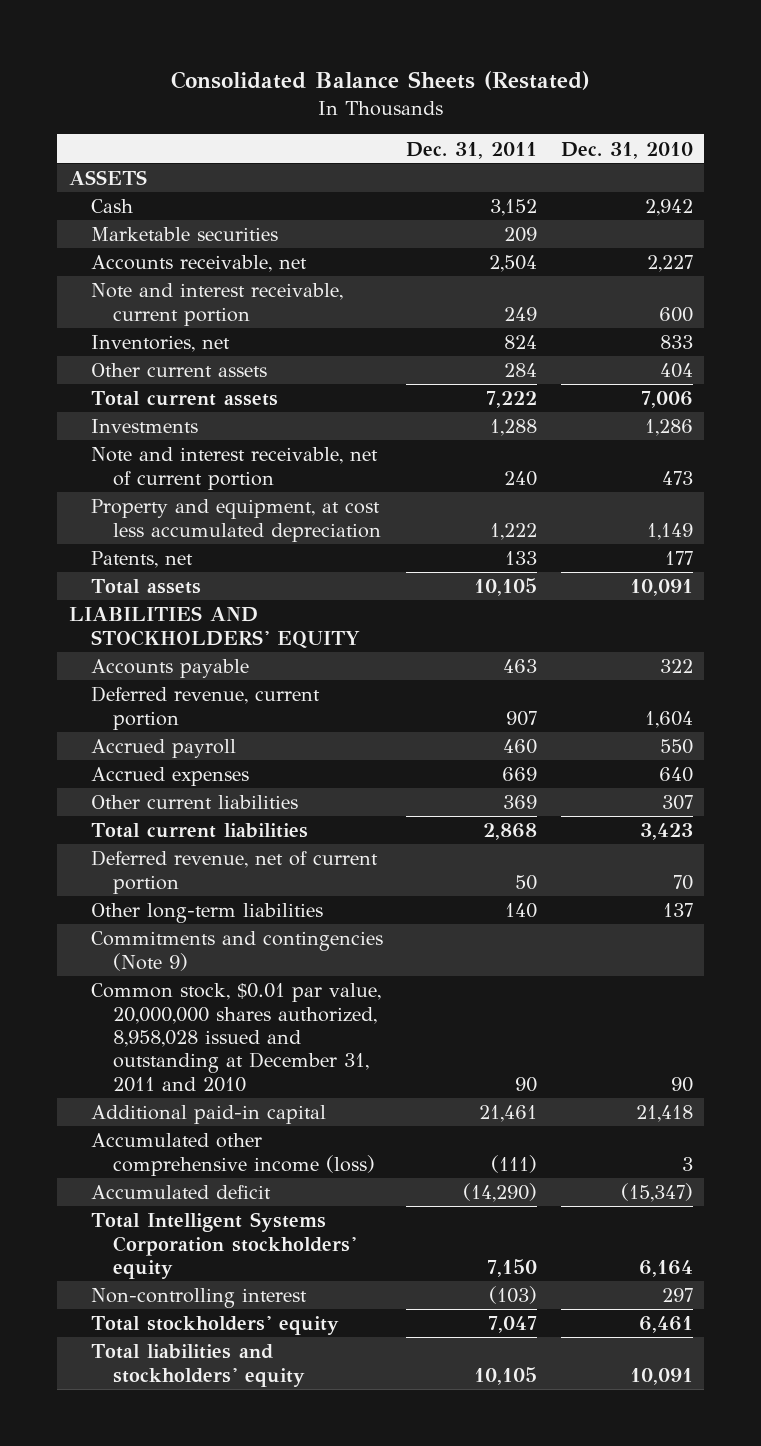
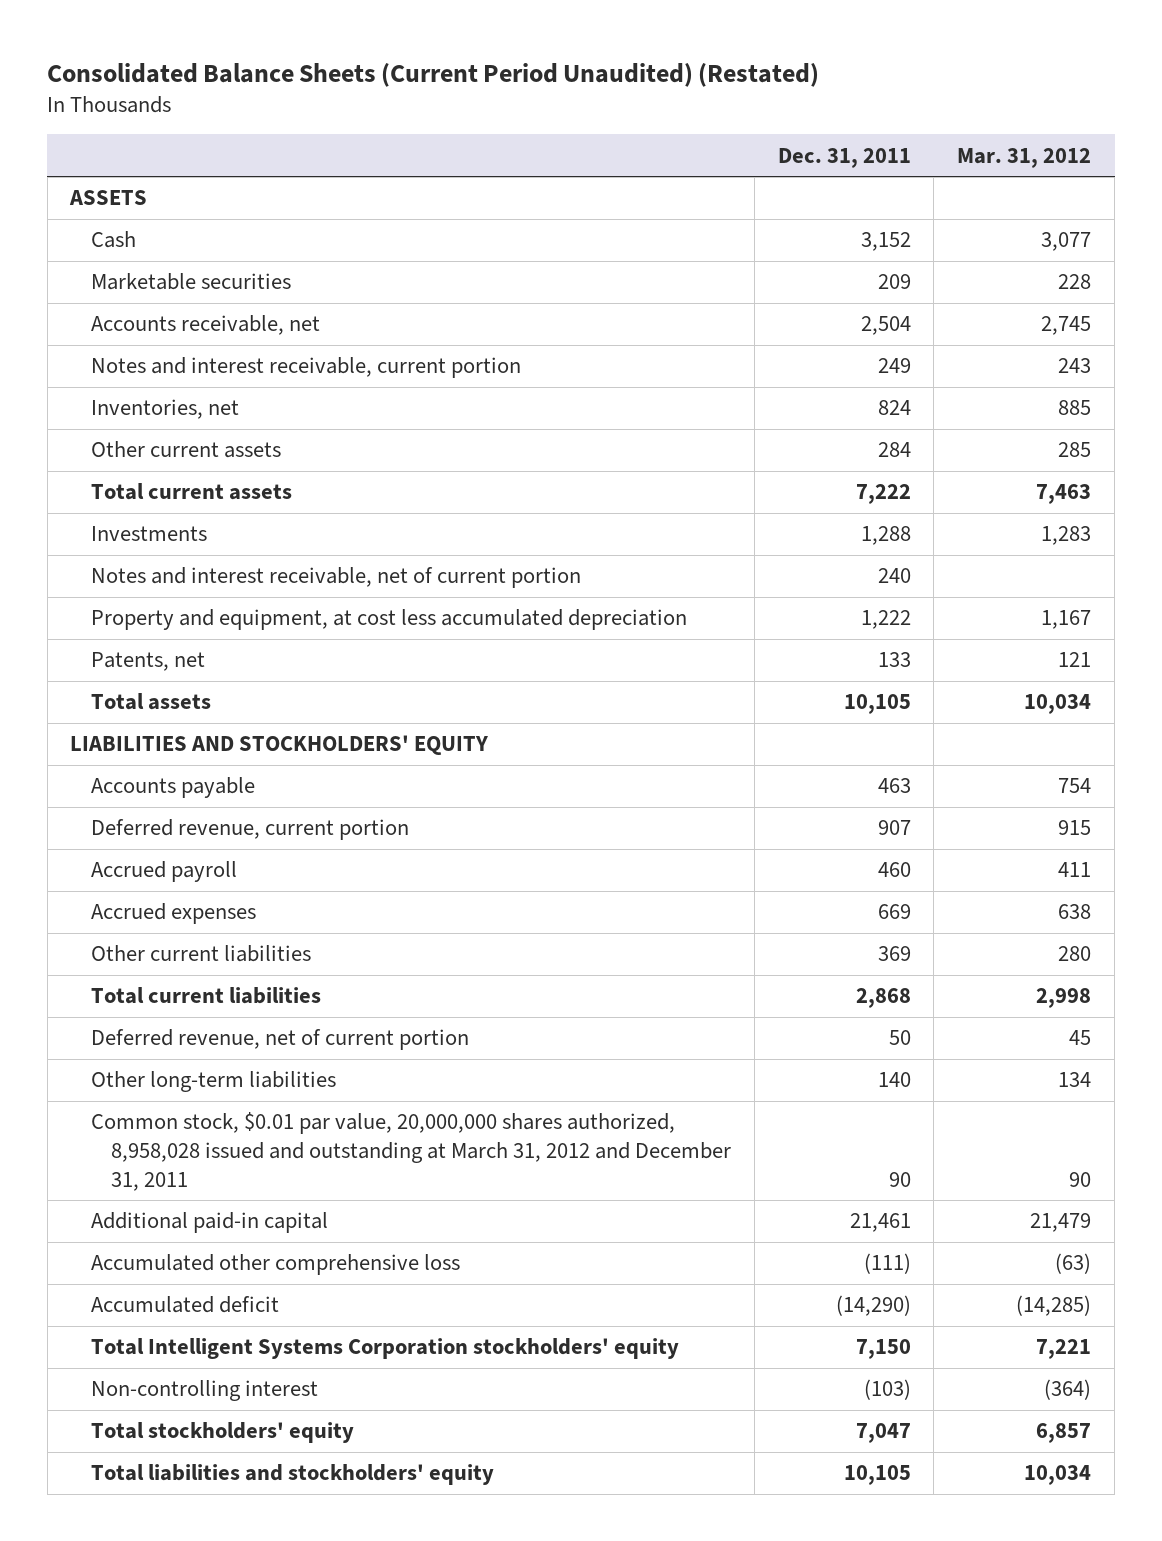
[170,70,590,90] Consolidated Balance Sheets (Restated) -> [47,62,820,87] Consolidated Balance Sheets (Current Period Unaudited) (Restated)
[560,141,693,159] Dec. 31, 2010 -> none
none -> [957,147,1092,168] Mar. 31, 2012
[90,283,343,326] Note and interest receivable, current portion -> [90,357,521,379] Notes and interest receivable, current portion
[90,447,378,490] Note and interest receivable, net of current portion -> [90,567,581,589] Notes and interest receivable, net of current portion
[90,931,383,971] Commitments and contingencies (Note 9) -> none
[90,983,381,1092] Common stock, $0.01 par value, 20,000,000 shares authorized, 8,958,028 issued and outstanding at December 31, 2011 and 2010 -> [90,1112,731,1191] Common stock, $0.01 par value, 20,000,000 shares authorized, 8,958,028 issued and outstanding at March 31, 2012 and December 31, 2011
[90,1133,375,1176] Accumulated other comprehensive income (loss) -> [90,1254,460,1276] Accumulated other comprehensive loss

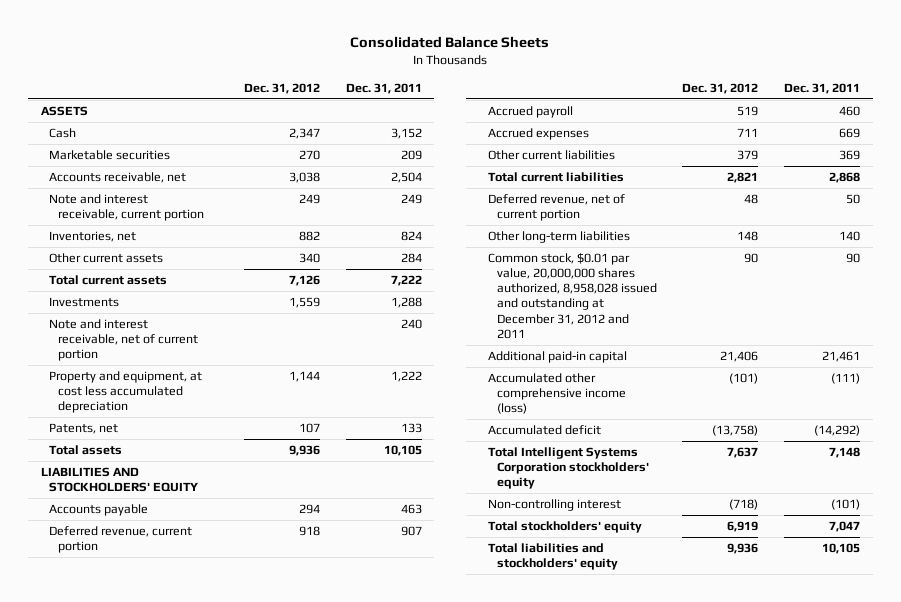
[47,62,820,87] Consolidated Balance Sheets (Current Period Unaudited) (Restated) -> [350,36,550,49] Consolidated Balance Sheets
[957,147,1092,168] Mar. 31, 2012 -> none
none -> [243,83,320,95] Dec. 31, 2012
[90,357,521,379] Notes and interest receivable, current portion -> [49,194,205,222] Note and interest receivable, current portion
[90,567,581,589] Notes and interest receivable, net of current portion -> [49,319,199,362] Note and interest receivable, net of current portion
[90,1112,731,1191] Common stock, $0.01 par value, 20,000,000 shares authorized, 8,958,028 issued and outstanding at March 31, 2012 and December 31, 2011 -> [487,253,657,339] Common stock, $0.01 par value, 20,000,000 shares authorized, 8,958,028 issued and outstanding at December 31, 2012 and 2011
[90,1254,460,1276] Accumulated other comprehensive loss -> [487,373,626,415] Accumulated other comprehensive income (loss)
[835,1295,911,1317] (14,290) -> [813,425,860,437] (14,292)
[855,1339,911,1360] 7,150 -> [828,447,860,459] 7,148
[863,1379,911,1401] (103) -> [830,499,860,511] (101)

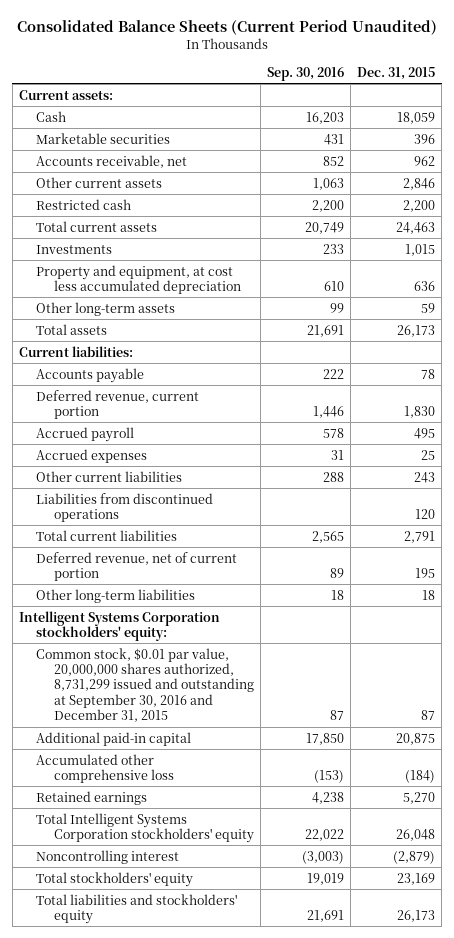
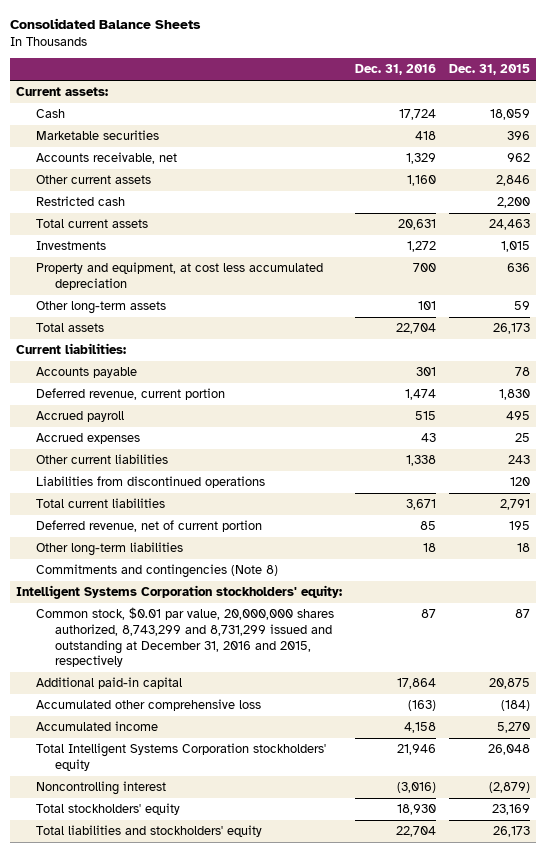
[16,19,437,35] Consolidated Balance Sheets (Current Period Unaudited) -> [10,18,202,30] Consolidated Balance Sheets
[266,66,344,81] Sep. 30, 2016 -> none
none -> [355,64,437,76] Dec. 31, 2016
none -> [35,564,278,579] Commitments and contingencies (Note 8)
[36,647,254,723] Common stock, $0.01 par value, 20,000,000 shares authorized, 8,731,299 issued and outstanding at September 30, 2016 and December 31, 2015 -> [35,607,334,668] Common stock, $0.01 par value, 20,000,000 shares authorized, 8,743,299 and 8,731,299 issued and outstanding at December 31, 2016 and 2015, respectively
[36,790,148,805] Retained earnings -> [35,721,158,732] Accumulated income

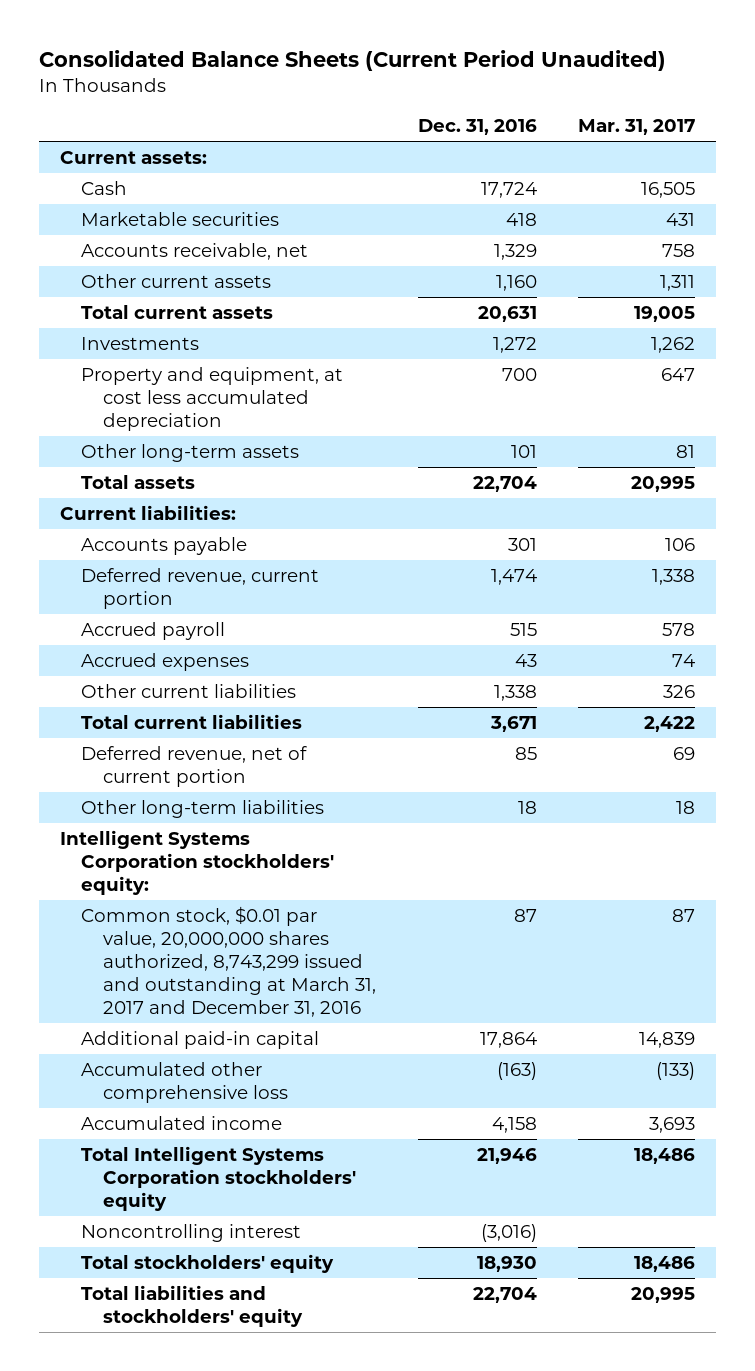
[10,18,202,30] Consolidated Balance Sheets -> [39,50,667,72] Consolidated Balance Sheets (Current Period Unaudited)
[448,64,530,76] Dec. 31, 2015 -> none
none -> [578,119,696,136] Mar. 31, 2017
[35,196,125,207] Restricted cash -> none
[35,476,265,489] Liabilities from discontinued operations -> none
[35,564,278,579] Commitments and contingencies (Note 8) -> none
[35,607,334,668] Common stock, $0.01 par value, 20,000,000 shares authorized, 8,743,299 and 8,731,299 issued and outstanding at December 31, 2016 and 2015, respectively -> [81,905,377,1018] Common stock, $0.01 par value, 20,000,000 shares authorized, 8,743,299 issued and outstanding at March 31, 2017 and December 31, 2016

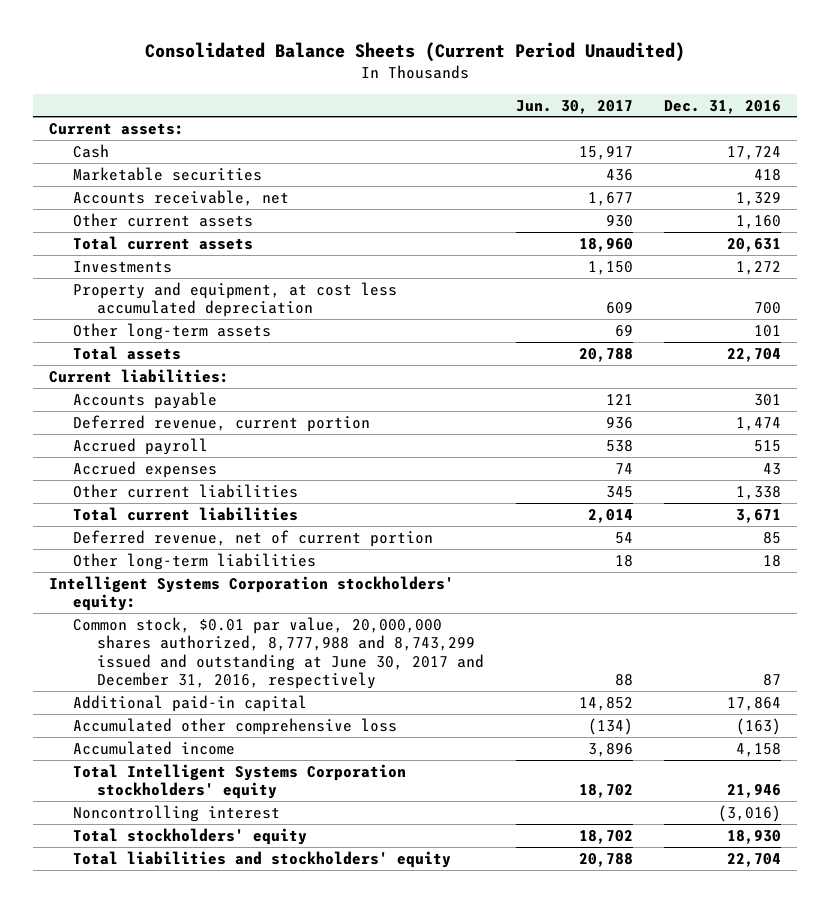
[578,119,696,136] Mar. 31, 2017 -> none
none -> [515,99,633,114] Jun. 30, 2017
[81,905,377,1018] Common stock, $0.01 par value, 20,000,000 shares authorized, 8,743,299 issued and outstanding at March 31, 2017 and December 31, 2016 -> [72,616,484,689] Common stock, $0.01 par value, 20,000,000 shares authorized, 8,777,988 and 8,743,299 issued and outstanding at June 30, 2017 and December 31, 2016, respectively

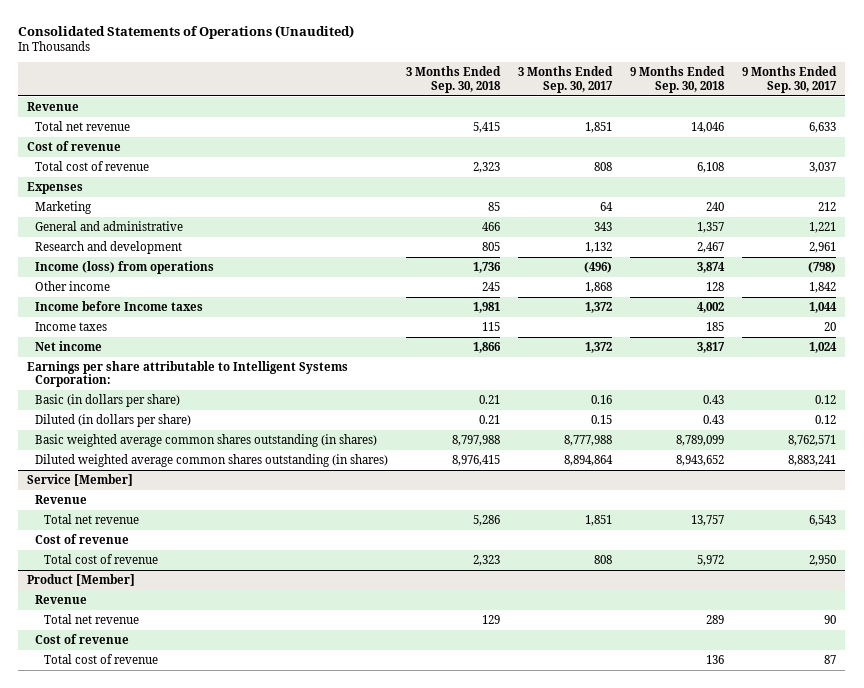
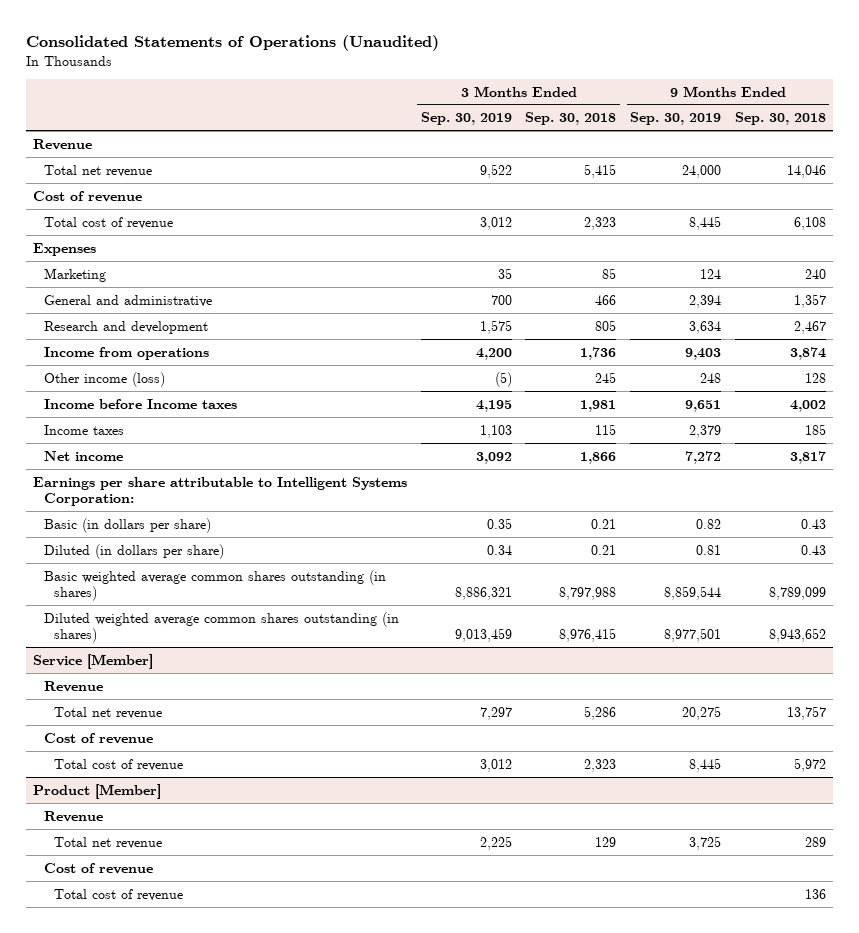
[518,66,614,93] 3 Months Ended Sep. 30, 2017 -> none
[742,66,838,93] 9 Months Ended Sep. 30, 2017 -> none
none -> [420,112,512,126] Sep. 30, 2019
none -> [630,112,722,126] Sep. 30, 2019
[35,261,215,275] Income (loss) from operations -> [43,346,209,360] Income from operations
[35,281,111,292] Other income -> [43,371,165,387] Other income (loss)

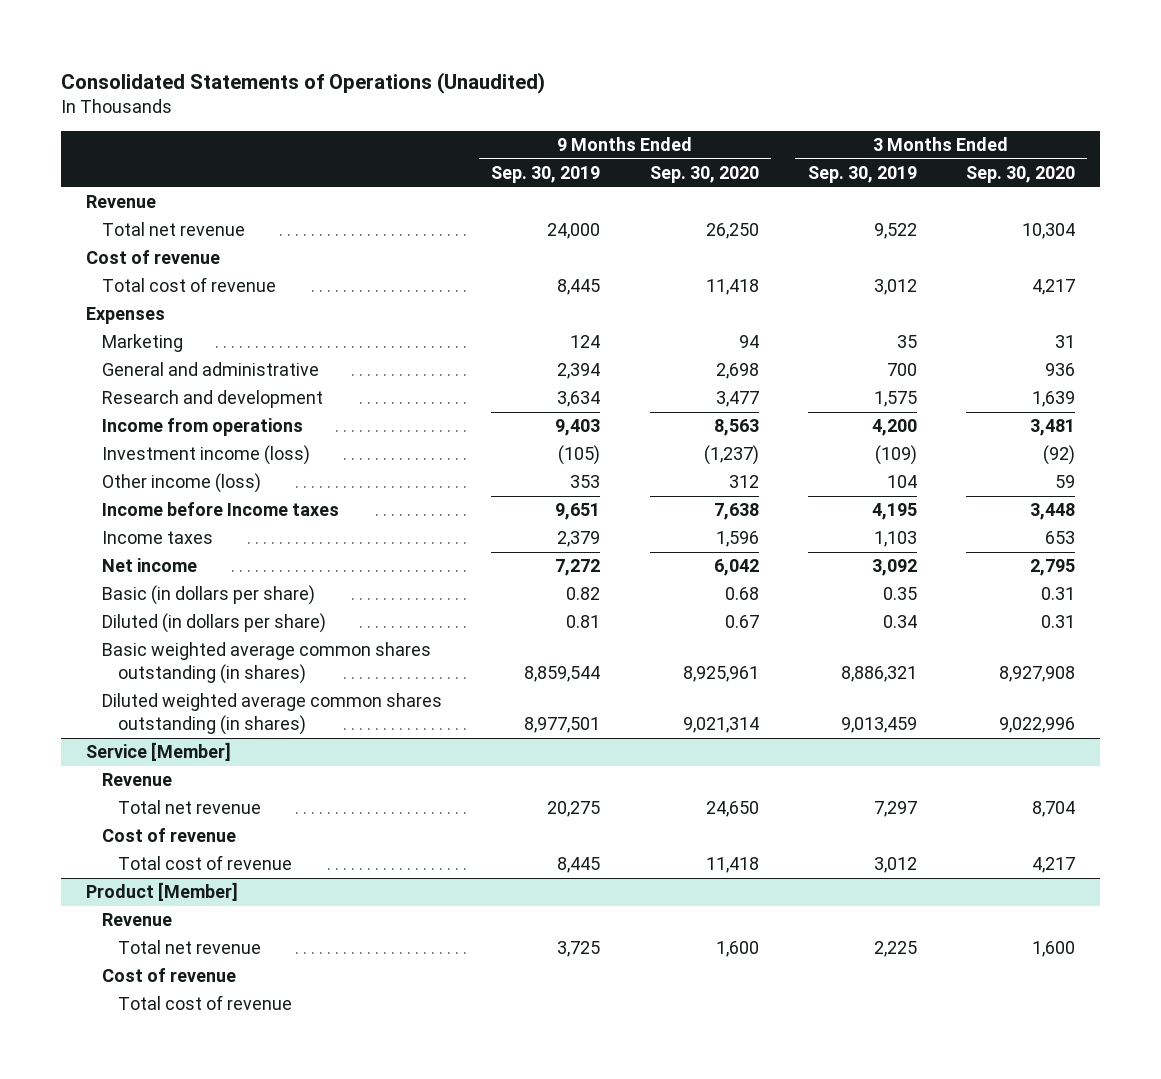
[525,112,617,126] Sep. 30, 2018 -> none
[734,112,826,126] Sep. 30, 2018 -> none
none -> [649,165,759,183] Sep. 30, 2020
none -> [966,165,1076,183] Sep. 30, 2020
none -> [102,445,311,466] Investment income (loss)
[494,371,512,387] (5) -> [886,475,917,489] 104
[700,372,722,383] 248 -> [570,475,601,489] 353
[32,476,407,506] Earnings per share attributable to Intelligent Systems Corporation: -> none

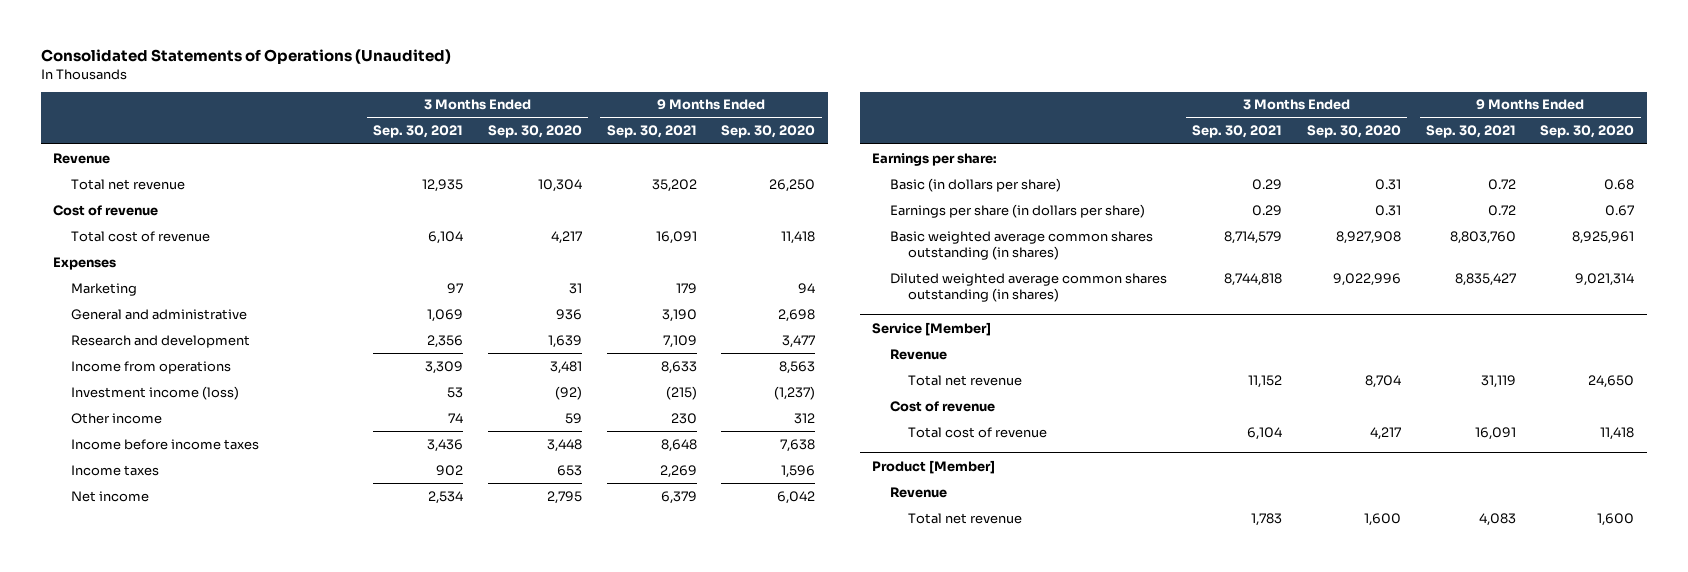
[491,165,601,183] Sep. 30, 2019 -> none
[807,165,917,183] Sep. 30, 2019 -> none
none -> [373,125,464,139] Sep. 30, 2021
none -> [606,125,697,139] Sep. 30, 2021
[102,473,262,494] Other income (loss) -> [71,412,163,424] Other income
[102,502,340,517] Income before Income taxes -> [71,438,260,450] Income before income taxes
none -> [872,152,998,166] Earnings per share:
[102,613,327,634] Diluted (in dollars per share) -> [890,203,1146,218] Earnings per share (in dollars per share)
[102,968,237,983] Cost of revenue -> none
[118,995,293,1011] Total cost of revenue -> none

